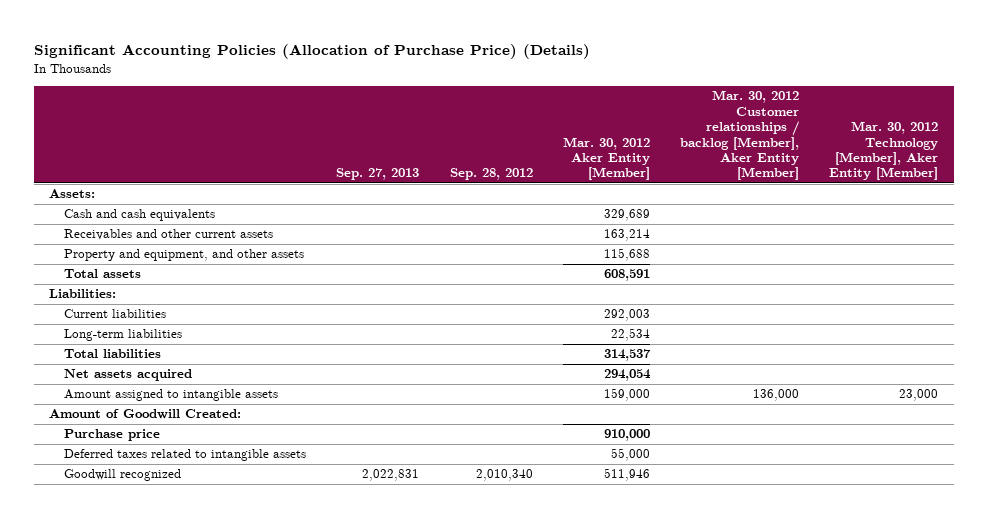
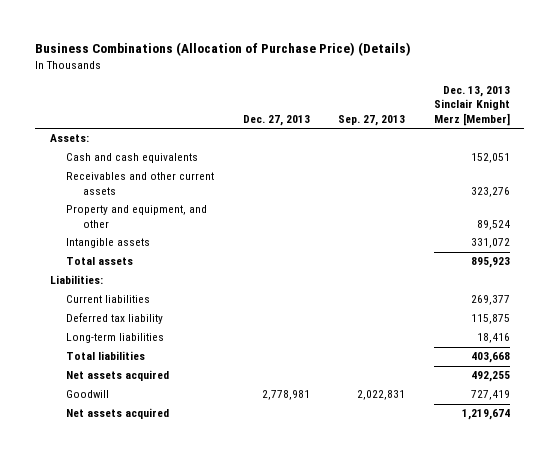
[34,43,591,59] Significant Accounting Policies (Allocation of Purchase Price) (Details) -> [35,42,412,57] Business Combinations (Allocation of Purchase Price) (Details)
[449,168,533,181] Sep. 28, 2012 -> none
[562,136,650,181] Mar. 30, 2012 Aker Entity [Member] -> none
[680,90,800,181] Mar. 30, 2012 Customer relationships / backlog [Member], Aker Entity [Member] -> none
[829,121,939,181] Mar. 30, 2012 Technology [Member], Aker Entity [Member] -> none
none -> [242,114,310,126] Dec. 27, 2013
none -> [433,85,510,126] Dec. 13, 2013 Sinclair Knight Merz [Member]
[64,249,305,262] Property and equipment, and other assets -> [66,205,208,228] Property and equipment, and other
none -> [66,238,151,249] Intangible assets
none -> [66,313,164,325] Deferred tax liability
[64,389,279,402] Amount assigned to intangible assets -> none
[49,409,242,420] Amount of Goodwill Created: -> none
[64,429,161,442] Purchase price -> none
[64,449,307,462] Deferred taxes related to intangible assets -> none
[64,469,182,482] Goodwill recognized -> [66,390,110,399] Goodwill
none -> [66,408,170,420] Net assets acquired

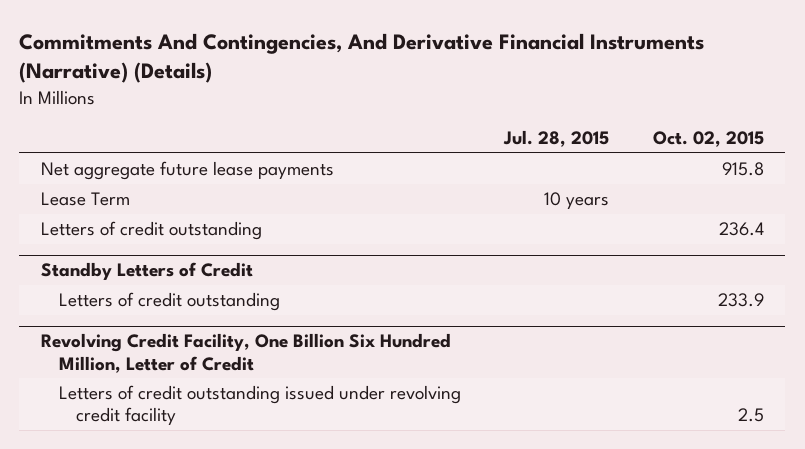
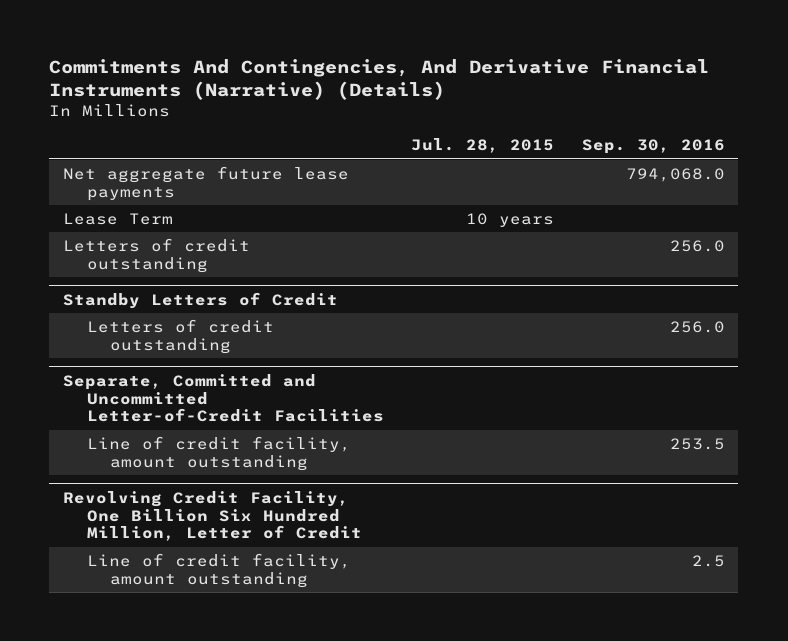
[652,131,764,148] Oct. 02, 2015 -> none
none -> [581,139,725,155] Sep. 30, 2016
none -> [62,373,384,423] Separate, Committed and Uncommitted Letter-of-Credit Facilities
none -> [86,435,351,471] Line of credit facility, amount outstanding
[58,385,461,426] Letters of credit outstanding issued under revolving credit facility -> [86,552,351,588] Line of credit facility, amount outstanding

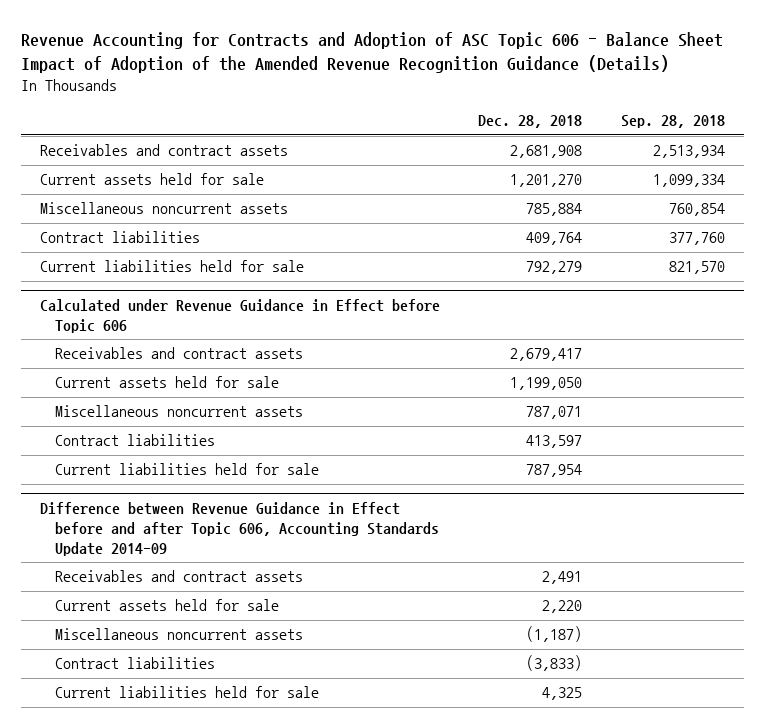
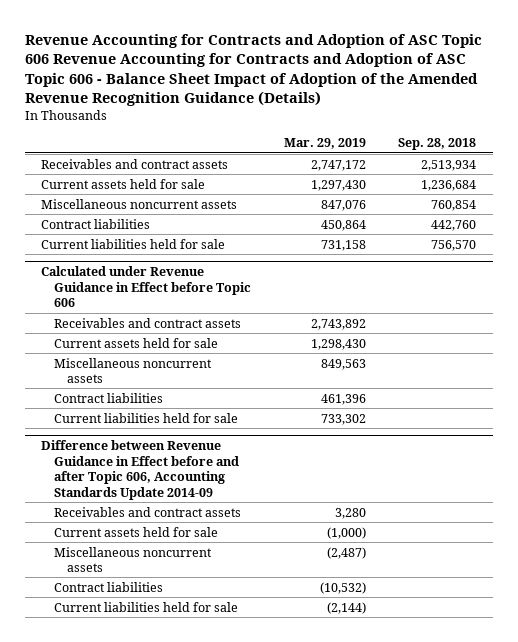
[20,32,723,74] Revenue Accounting for Contracts and Adoption of ASC Topic 606 - Balance Sheet Impact of Adoption of the Amended Revenue Recognition Guidance (Details) -> [25,33,483,107] Revenue Accounting for Contracts and Adoption of ASC Topic 606 Revenue Accounting for Contracts and Adoption of ASC Topic 606 - Balance Sheet Impact of Adoption of the Amended Revenue Recognition Guidance (Details)
[478,115,583,129] Dec. 28, 2018 -> none
none -> [283,138,366,150] Mar. 29, 2019
[652,174,725,188] 1,099,334 -> [421,179,477,191] 1,236,684
[668,232,725,246] 377,760 -> [431,219,477,231] 442,760
[668,261,725,275] 821,570 -> [431,239,477,251] 756,570

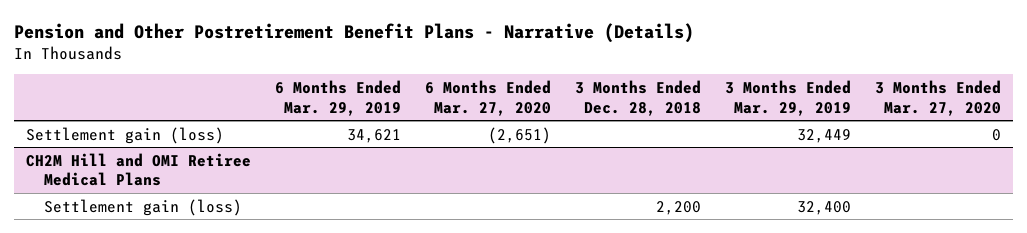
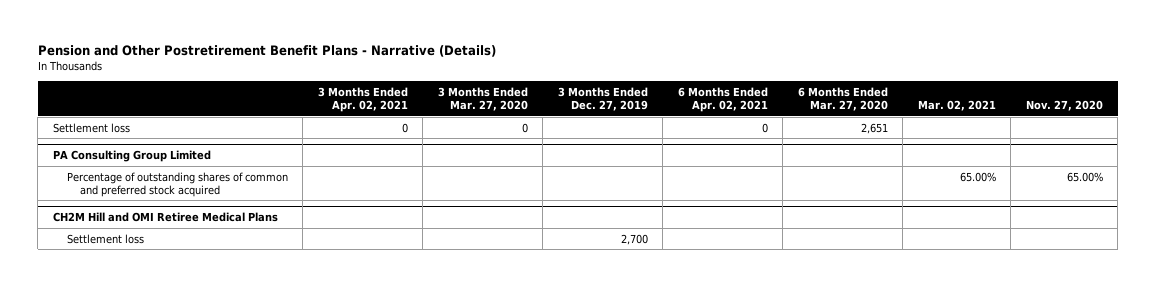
[275,79,402,116] 6 Months Ended Mar. 29, 2019 -> none
[575,79,702,116] 3 Months Ended Dec. 28, 2018 -> none
[725,79,852,116] 3 Months Ended Mar. 29, 2019 -> none
none -> [317,86,408,112] 3 Months Ended Apr. 02, 2021
none -> [557,86,648,111] 3 Months Ended Dec. 27, 2019
none -> [677,86,768,112] 6 Months Ended Apr. 02, 2021
none -> [917,99,996,111] Mar. 02, 2021
none -> [1025,99,1103,111] Nov. 27, 2020
[25,126,224,144] Settlement gain (loss) -> [52,122,130,133] Settlement loss
[488,126,552,144] (2,651) -> [860,122,888,134] 2,651
none -> [52,150,211,163] PA Consulting Group Limited
none -> [66,171,288,197] Percentage of outstanding shares of common and preferred stock acquired
[44,198,243,216] Settlement gain (loss) -> [66,233,144,244] Settlement loss

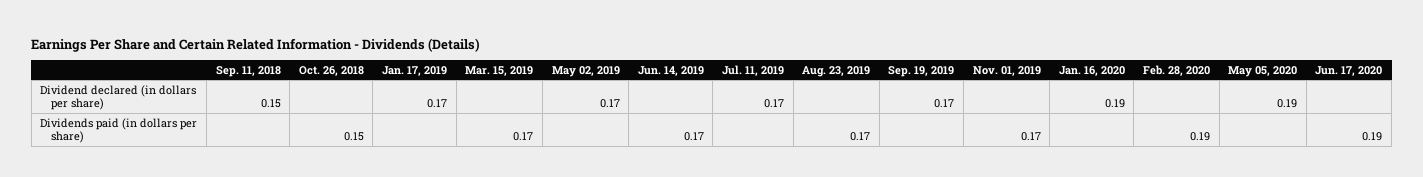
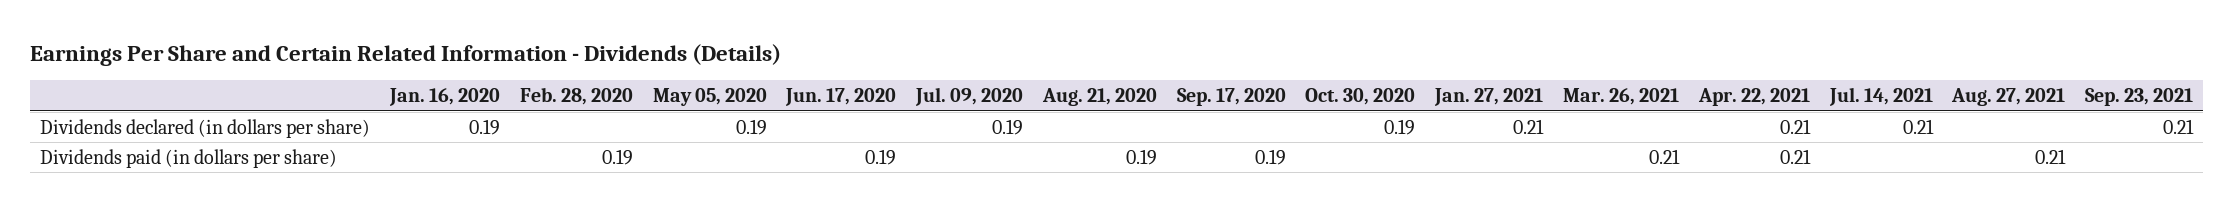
[215,65,281,77] Sep. 11, 2018 -> none
[298,65,364,76] Oct. 26, 2018 -> none
[382,65,448,76] Jan. 17, 2019 -> none
[465,65,534,76] Mar. 15, 2019 -> none
[551,65,620,77] May 02, 2019 -> none
[637,65,704,76] Jun. 14, 2019 -> none
[721,64,784,76] Jul. 11, 2019 -> none
[802,65,871,77] Aug. 23, 2019 -> none
[888,65,955,77] Sep. 19, 2019 -> none
[972,65,1041,76] Nov. 01, 2019 -> none
none -> [915,87,1024,107] Jul. 09, 2020
none -> [1041,88,1157,107] Aug. 21, 2020
none -> [1176,88,1286,107] Sep. 17, 2020
none -> [1305,88,1416,106] Oct. 30, 2020
none -> [1434,88,1544,107] Jan. 27, 2021
none -> [1562,88,1679,106] Mar. 26, 2021
none -> [1697,88,1810,107] Apr. 22, 2021
none -> [1828,87,1933,107] Jul. 14, 2021
none -> [1951,88,2066,107] Aug. 27, 2021
none -> [2085,88,2194,107] Sep. 23, 2021
[40,84,197,111] Dividend declared (in dollars per share) -> [40,118,371,138] Dividends declared (in dollars per share)

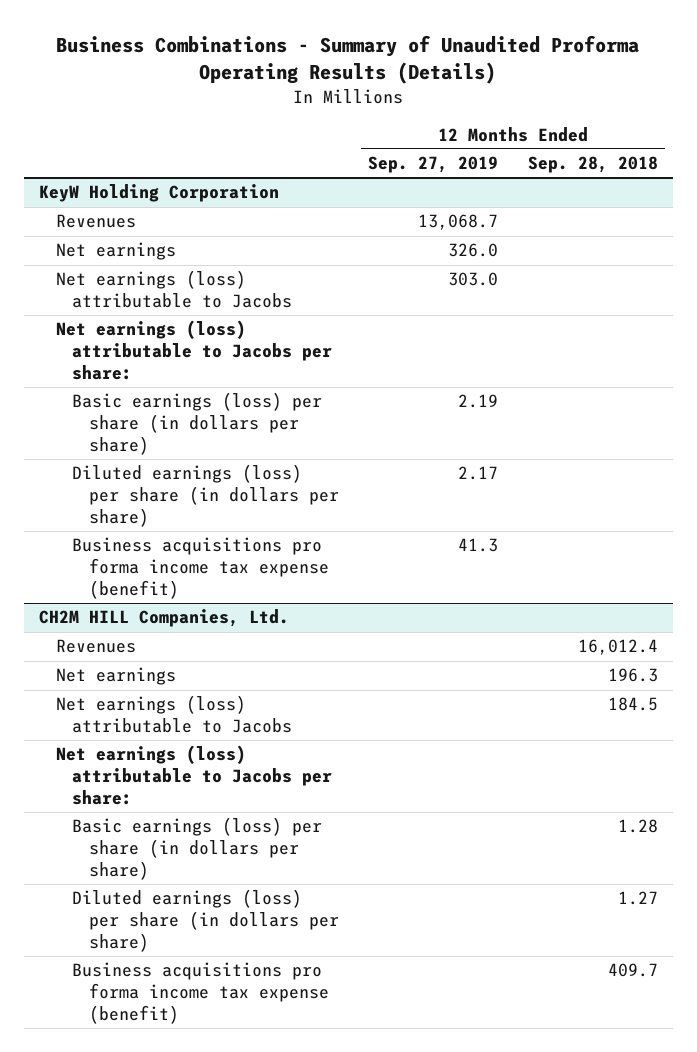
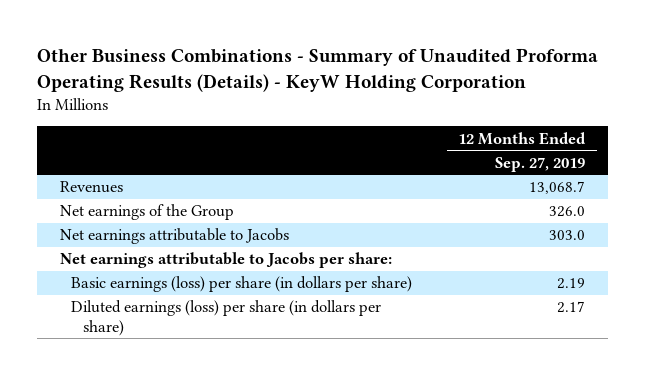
[56,34,640,84] Business Combinations - Summary of Unaudited Proforma Operating Results (Details) -> [36,48,598,92] Other Business Combinations - Summary of Unaudited Proforma Operating Results (Details) - KeyW Holding Corporation
[527,156,658,174] Sep. 28, 2018 -> none
[39,184,280,203] KeyW Holding Corporation -> none
[55,242,176,261] Net earnings -> [59,204,234,221] Net earnings of the Group
[55,270,293,309] Net earnings (loss) attributable to Jacobs -> [59,228,289,245] Net earnings attributable to Jacobs
[55,320,333,380] Net earnings (loss) attributable to Jacobs per share: -> [59,252,392,269] Net earnings attributable to Jacobs per share:
[72,537,329,599] Business acquisitions pro forma income tax expense (benefit) -> none
[39,609,290,628] CH2M HILL Companies, Ltd. -> none
[55,639,136,654] Revenues -> none
[55,667,176,686] Net earnings -> none
[55,695,293,734] Net earnings (loss) attributable to Jacobs -> none
[55,745,333,805] Net earnings (loss) attributable to Jacobs per share: -> none
[72,817,323,880] Basic earnings (loss) per share (in dollars per share) -> none
[72,889,339,952] Diluted earnings (loss) per share (in dollars per share) -> none
[72,962,329,1024] Business acquisitions pro forma income tax expense (benefit) -> none

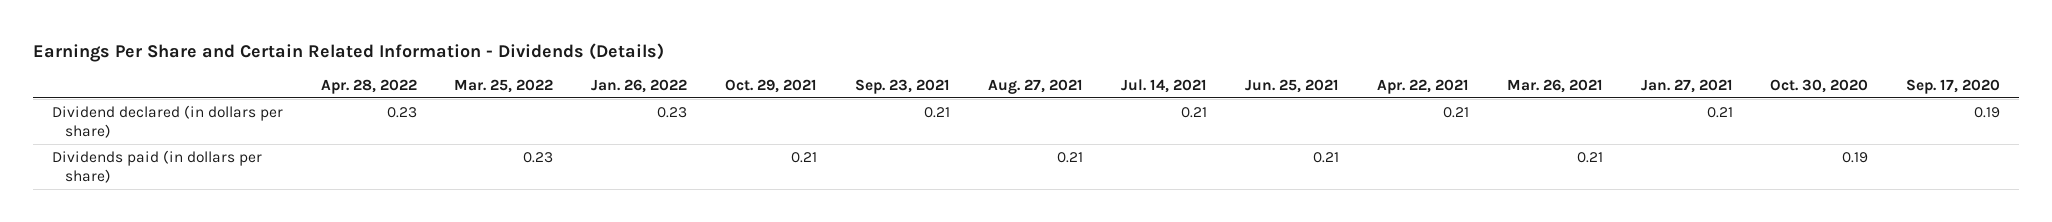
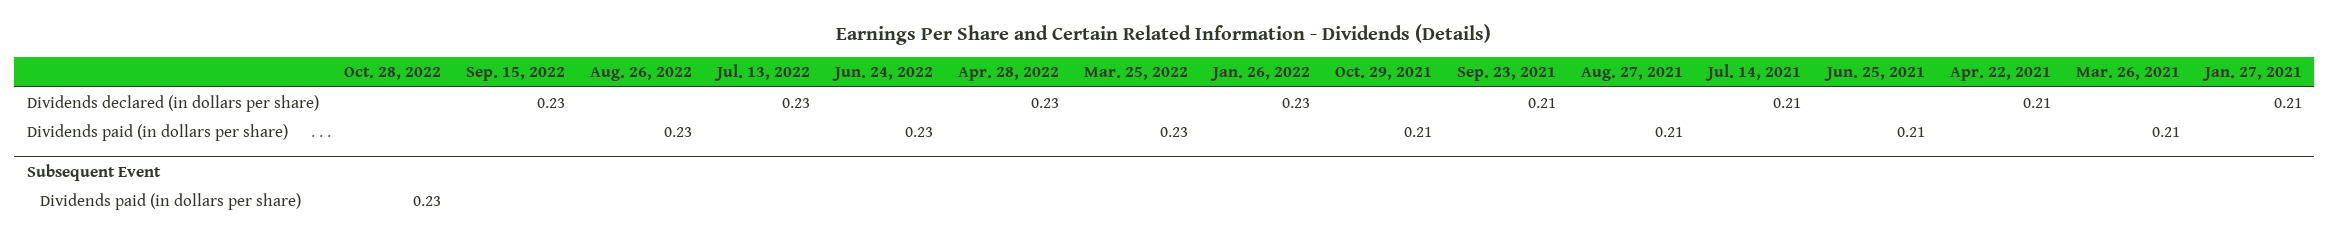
[1770,78,1869,93] Oct. 30, 2020 -> none
[1906,78,2001,94] Sep. 17, 2020 -> none
none -> [343,67,441,81] Oct. 28, 2022
none -> [465,67,565,82] Sep. 15, 2022
none -> [589,67,692,82] Aug. 26, 2022
none -> [713,64,810,82] Jul. 13, 2022
none -> [831,67,933,82] Jun. 24, 2022
[51,104,283,139] Dividend declared (in dollars per share) -> [26,94,319,112] Dividends declared (in dollars per share)
none -> [26,163,161,181] Subsequent Event
none -> [40,192,302,210] Dividends paid (in dollars per share)

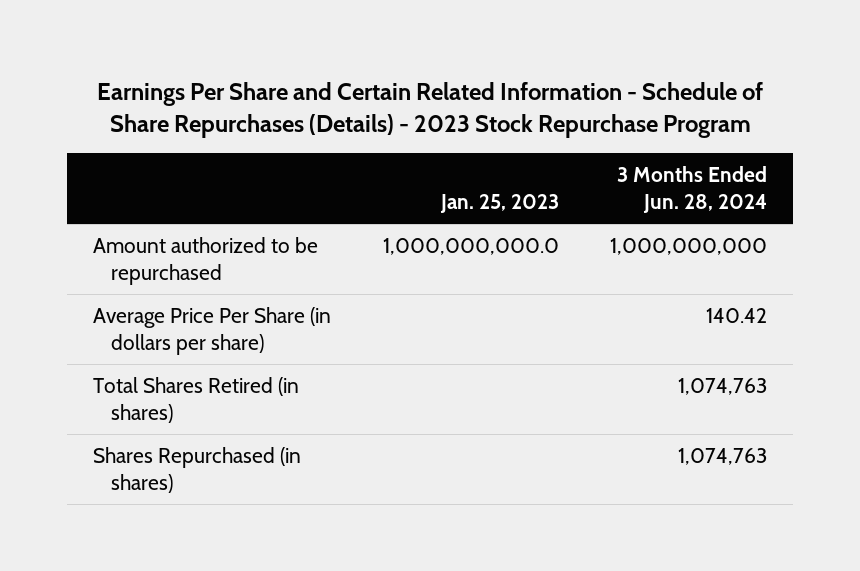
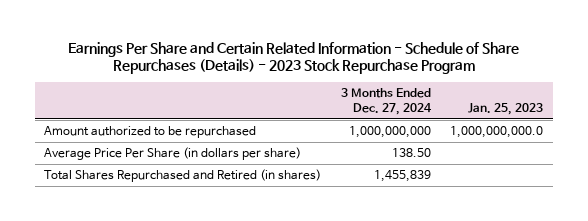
[617,166,768,214] 3 Months Ended Jun. 28, 2024 -> none
none -> [340,88,432,115] 3 Months Ended Dec. 27, 2024
[92,447,301,494] Shares Repurchased (in shares) -> none
[92,377,299,424] Total Shares Retired (in shares) -> [44,169,322,183] Total Shares Repurchased and Retired (in shares)

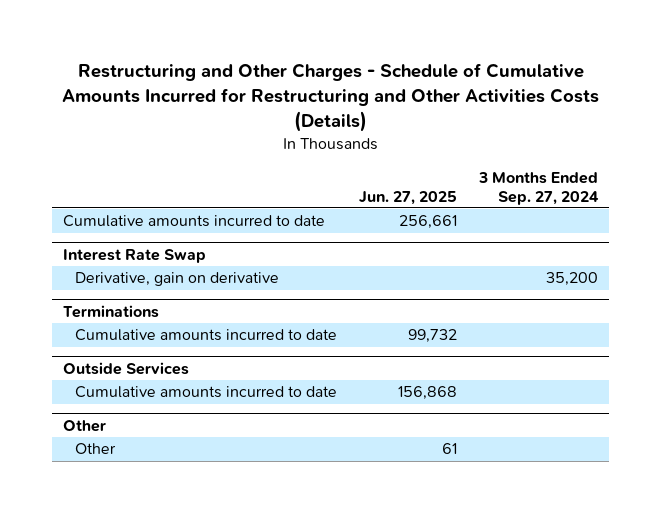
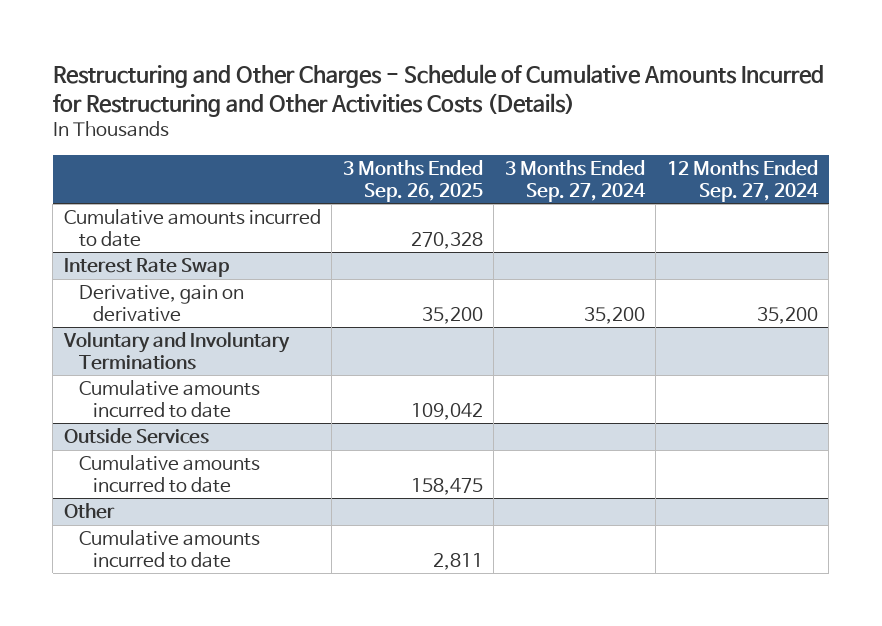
[358,190,457,205] Jun. 27, 2025 -> none
none -> [342,160,483,202] 3 Months Ended Sep. 26, 2025
none -> [666,160,819,202] 12 Months Ended Sep. 27, 2024
[63,304,160,318] Terminations -> none
[74,329,337,342] Cumulative amounts incurred to date -> none
none -> [62,332,290,370] Voluntary and Involuntary Terminations
none -> [78,380,260,418] Cumulative amounts incurred to date
[74,443,116,455] Other -> [78,530,260,568] Cumulative amounts incurred to date

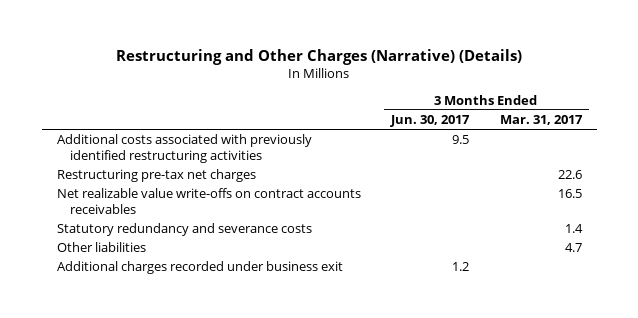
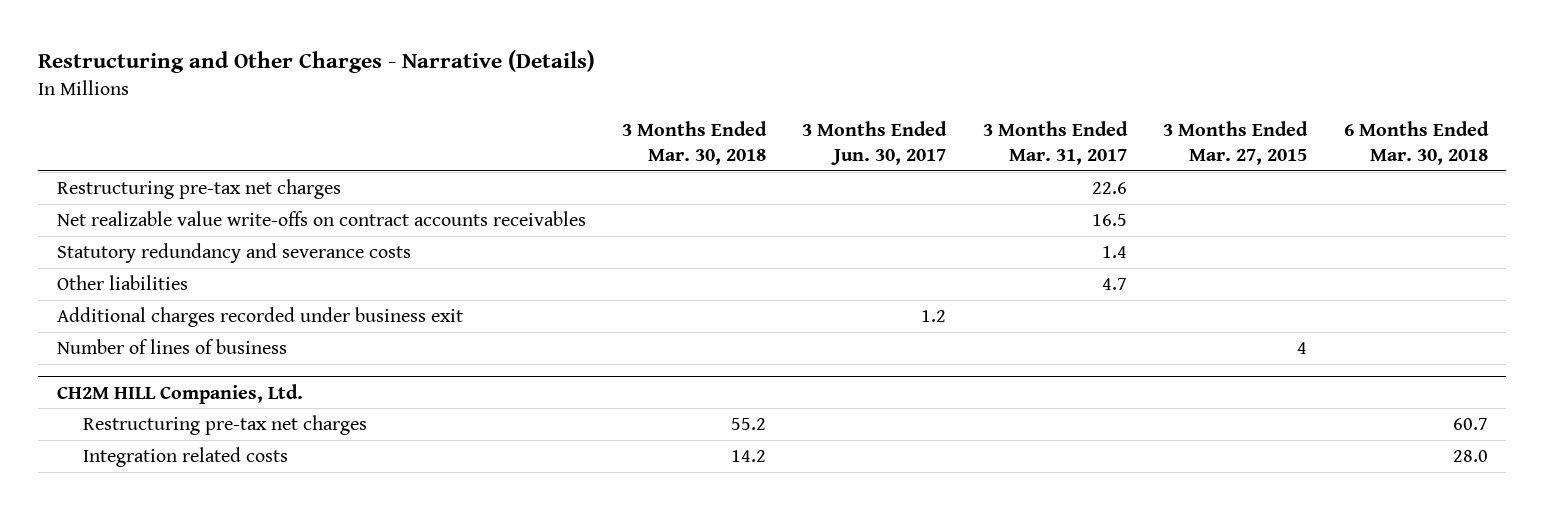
[116,49,523,66] Restructuring and Other Charges (Narrative) (Details) -> [38,50,596,74] Restructuring and Other Charges - Narrative (Details)
none -> [621,120,767,166] 3 Months Ended Mar. 30, 2018
none -> [1163,120,1309,166] 3 Months Ended Mar. 27, 2015
none -> [1343,120,1489,166] 6 Months Ended Mar. 30, 2018
[56,134,312,163] Additional costs associated with previously identified restructuring activities -> none
none -> [56,338,287,354] Number of lines of business
none -> [56,383,303,404] CH2M HILL Companies, Ltd.
none -> [83,414,368,435] Restructuring pre-tax net charges
none -> [83,446,289,467] Integration related costs

